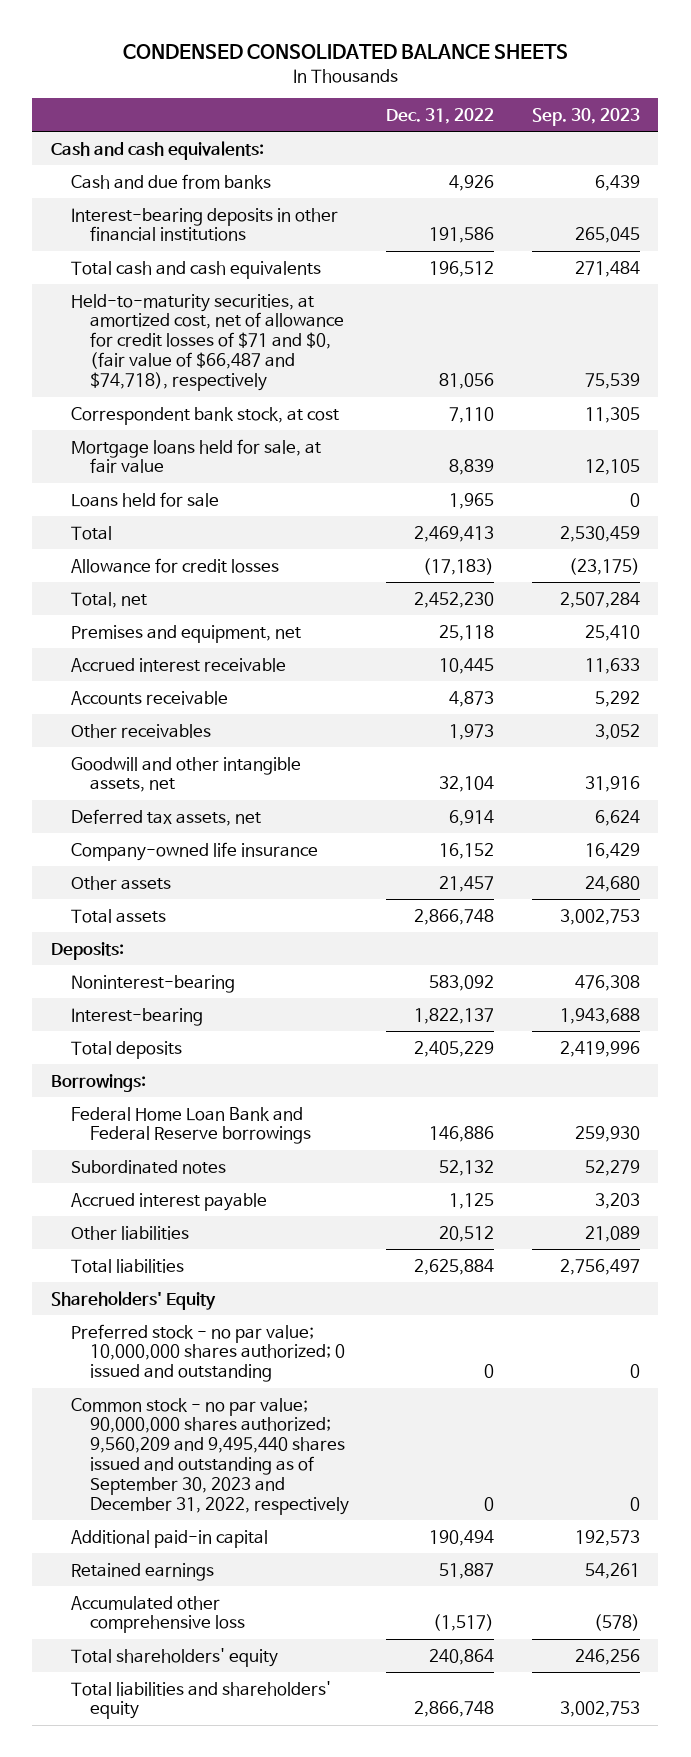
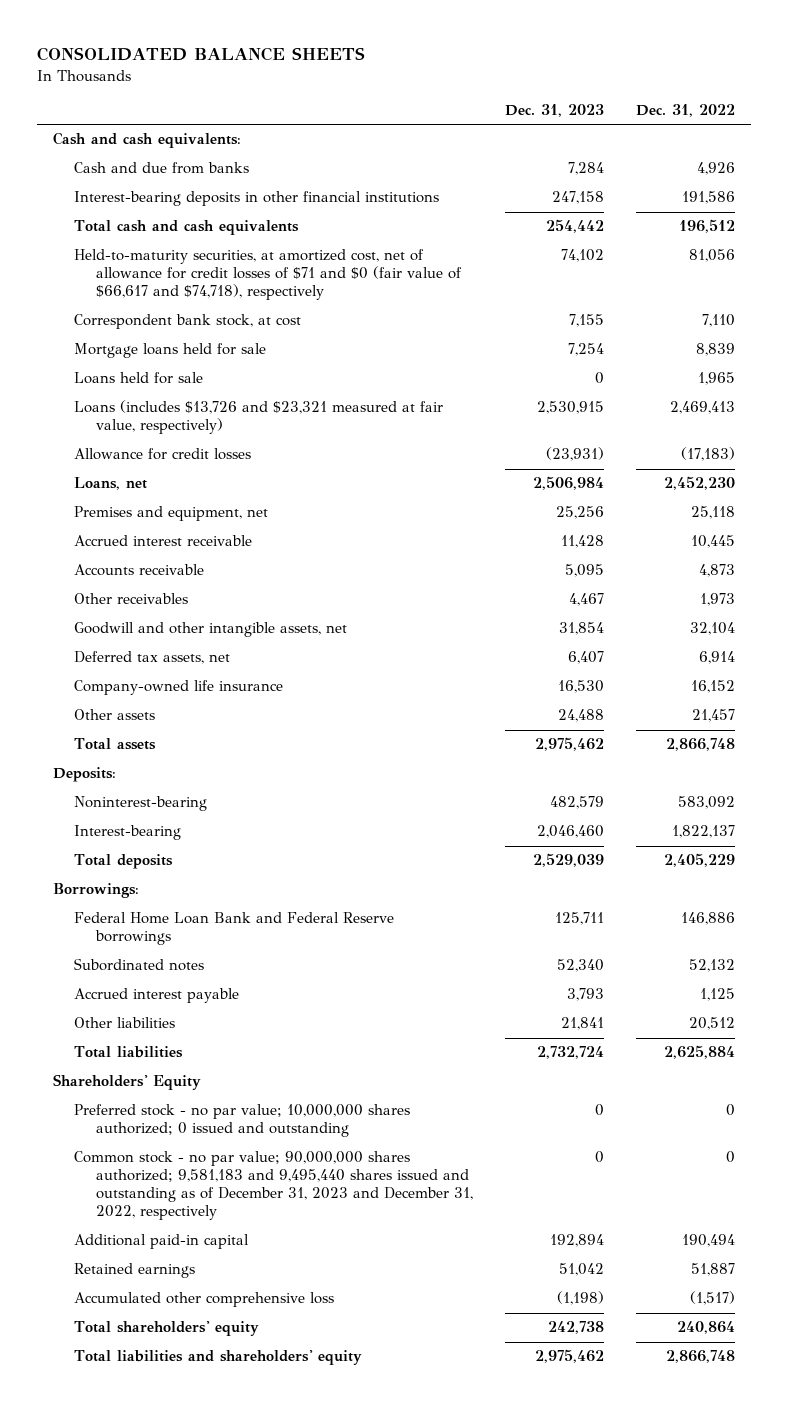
[123,43,569,59] CONDENSED CONSOLIDATED BALANCE SHEETS -> [36,47,365,62] CONSOLIDATED BALANCE SHEETS
[531,107,640,126] Sep. 30, 2023 -> none
none -> [504,104,604,118] Dec. 31, 2023
[70,293,344,392] Held-to-maturity securities, at amortized cost, net of allowance for credit losses of $71 and $0, (fair value of $66,487 and $74,718), respectively -> [74,249,462,301] Held-to-maturity securities, at amortized cost, net of allowance for credit losses of $71 and $0 (fair value of $66,617 and $74,718), respectively
[70,438,321,474] Mortgage loans held for sale, at fair value -> [74,343,267,359] Mortgage loans held for sale
[70,525,112,540] Total -> [74,400,444,435] Loans (includes $13,726 and $23,321 measured at fair value, respectively)
[70,591,147,608] Total, net -> [74,477,148,491] Loans, net
[70,1397,349,1516] Common stock - no par value; 90,000,000 shares authorized; 9,560,209 and 9,495,440 shares issued and outstanding as of September 30, 2023 and December 31, 2022, respectively -> [74,1151,473,1221] Common stock - no par value; 90,000,000 shares authorized; 9,581,183 and 9,495,440 shares issued and outstanding as of December 31, 2023 and December 31, 2022, respectively

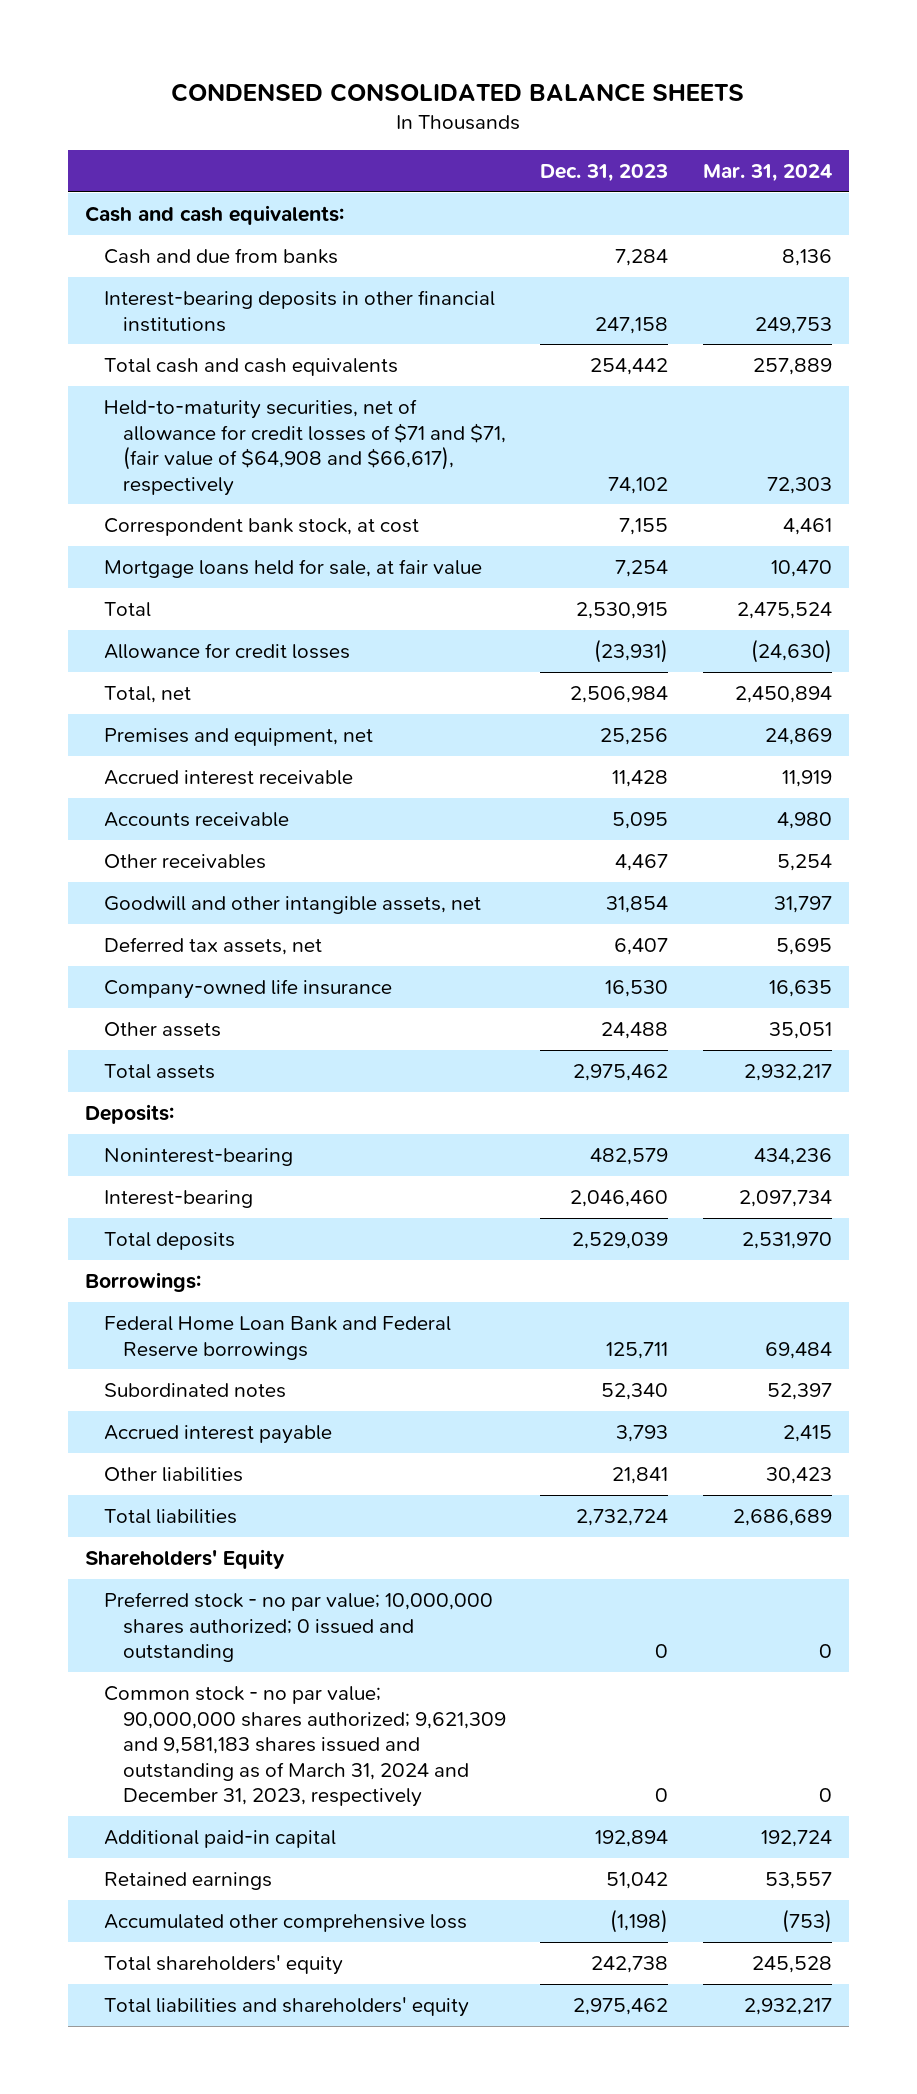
[36,47,365,62] CONSOLIDATED BALANCE SHEETS -> [171,82,745,102] CONDENSED CONSOLIDATED BALANCE SHEETS
[635,104,735,118] Dec. 31, 2022 -> none
none -> [702,164,832,183] Mar. 31, 2024
[74,249,462,301] Held-to-maturity securities, at amortized cost, net of allowance for credit losses of $71 and $0 (fair value of $66,617 and $74,718), respectively -> [103,398,506,496] Held-to-maturity securities, net of allowance for credit losses of $71 and $71, (fair value of $64,908 and $66,617), respectively
[74,372,204,385] Loans held for sale -> none
[74,343,267,359] Mortgage loans held for sale -> [103,558,482,578] Mortgage loans held for sale, at fair value
[74,400,444,435] Loans (includes $13,726 and $23,321 measured at fair value, respectively) -> [103,601,151,617] Total
[74,477,148,491] Loans, net -> [103,685,191,703] Total, net
[74,1151,473,1221] Common stock - no par value; 90,000,000 shares authorized; 9,581,183 and 9,495,440 shares issued and outstanding as of December 31, 2023 and December 31, 2022, respectively -> [103,1685,506,1808] Common stock - no par value; 90,000,000 shares authorized; 9,621,309 and 9,581,183 shares issued and outstanding as of March 31, 2024 and December 31, 2023, respectively

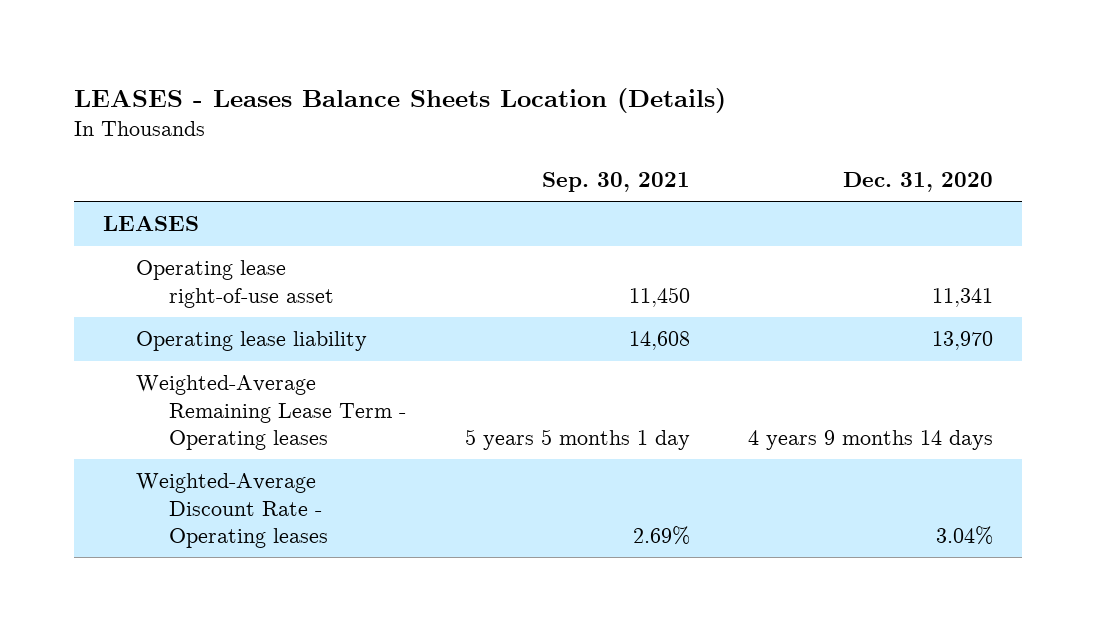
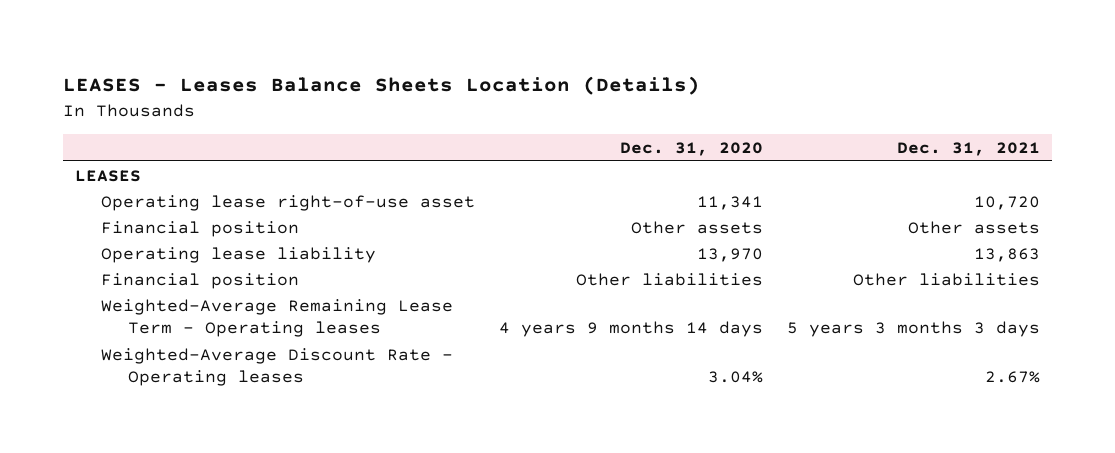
[541,172,690,193] Sep. 30, 2021 -> none
none -> [896,141,1040,156] Dec. 31, 2021
none -> [101,220,300,237] Financial position
none -> [101,272,300,289] Financial position

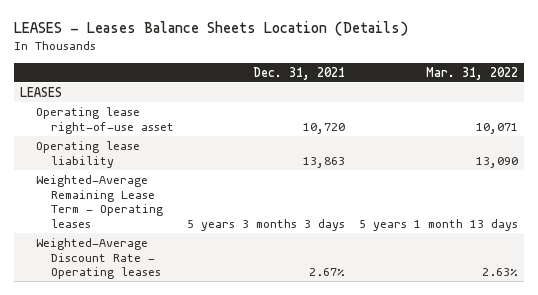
[620,141,764,156] Dec. 31, 2020 -> none
none -> [425,66,518,80] Mar. 31, 2022
[101,220,300,237] Financial position -> none
[101,272,300,289] Financial position -> none

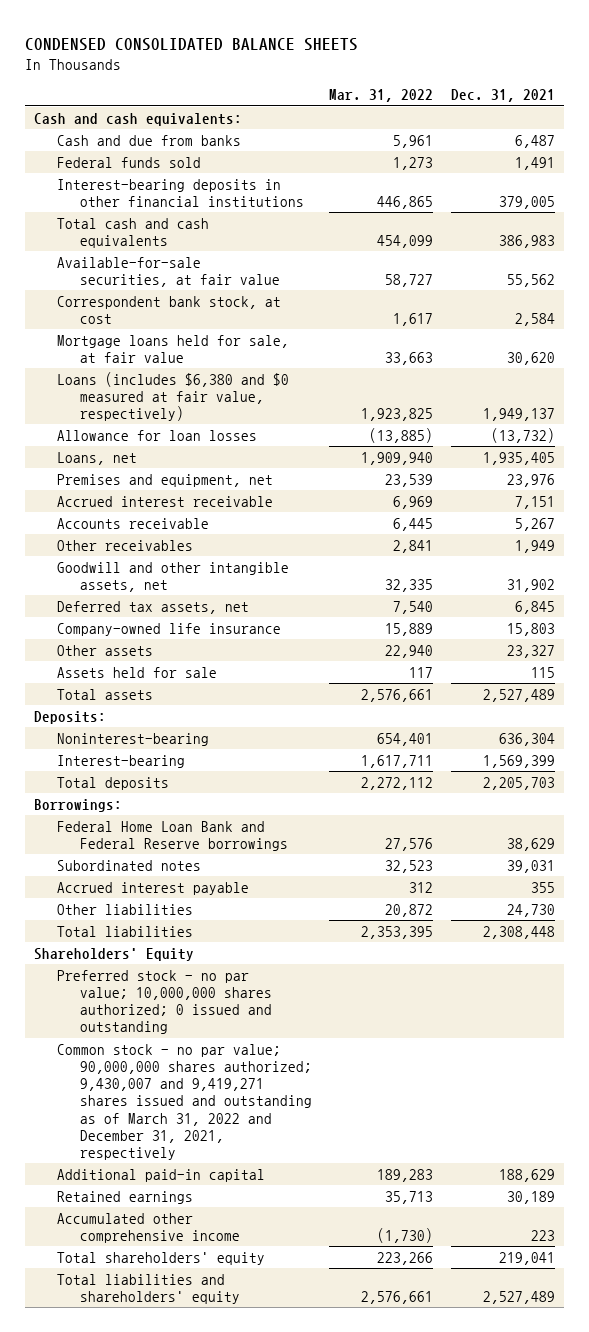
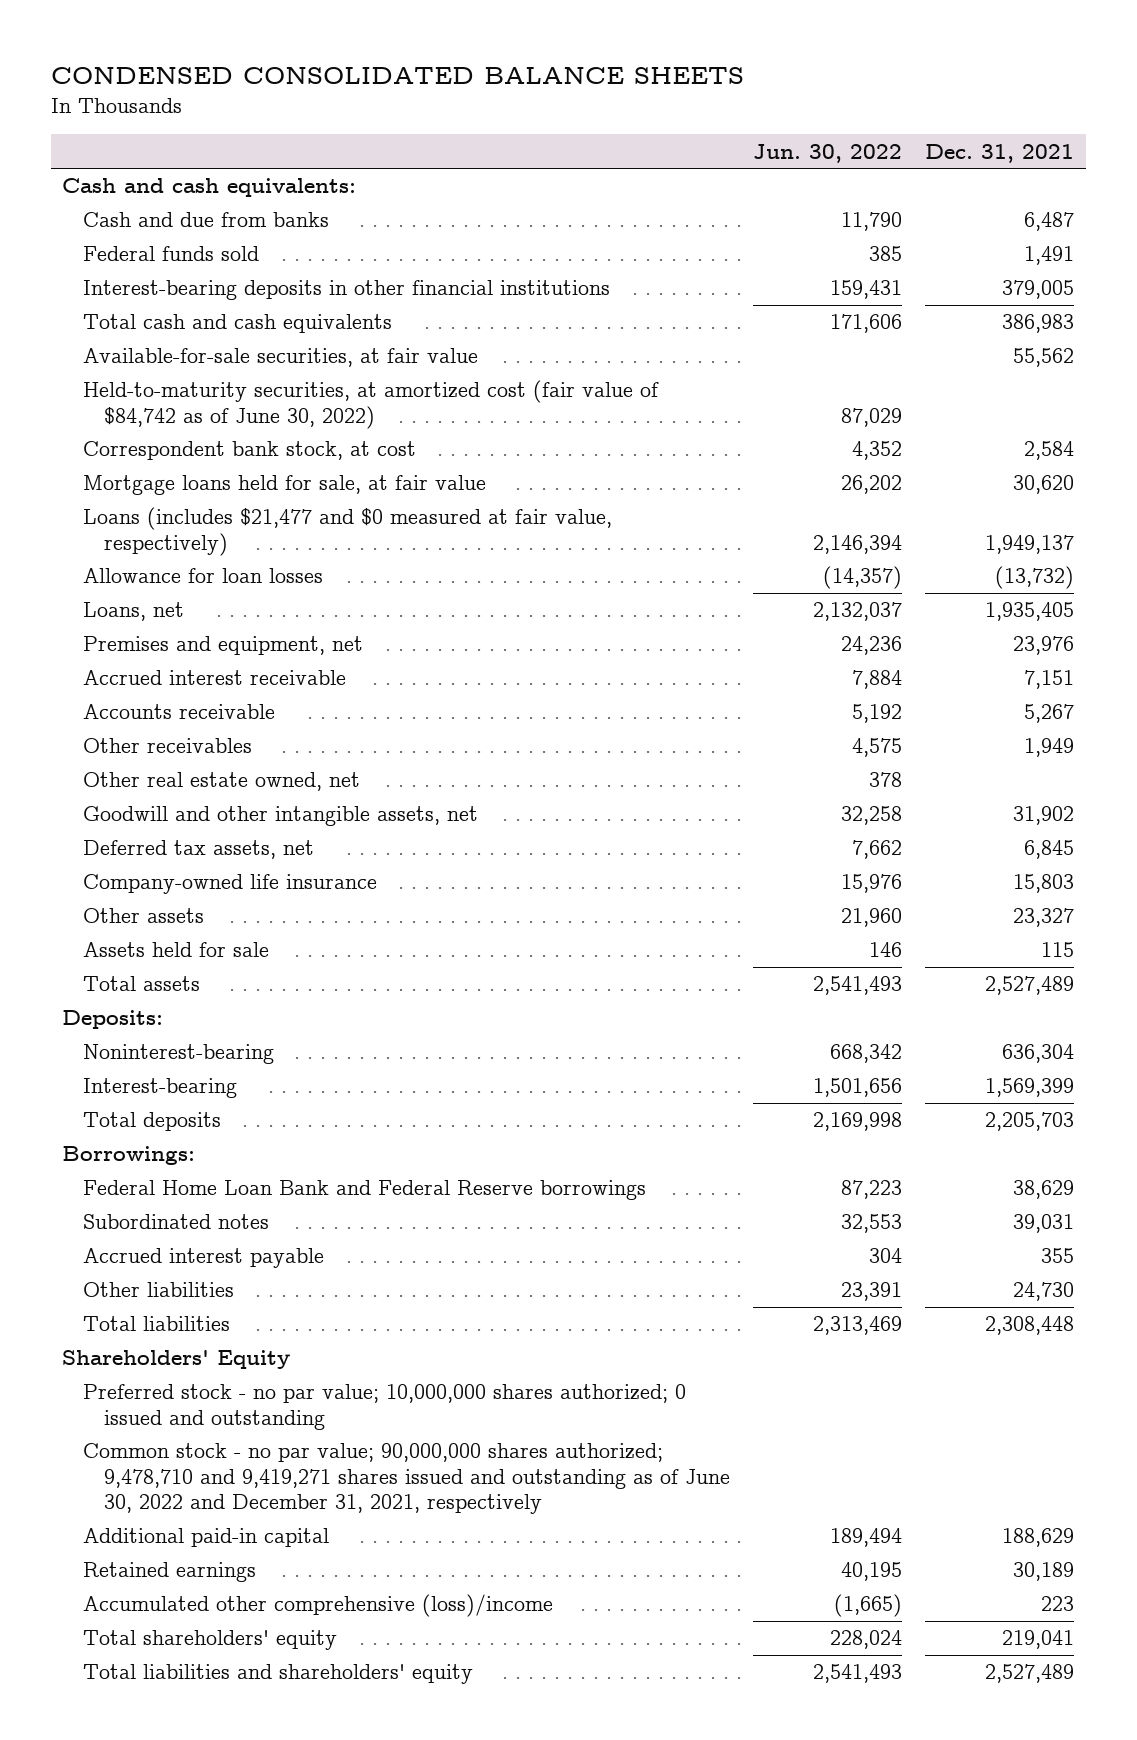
[329,89,434,103] Mar. 31, 2022 -> none
none -> [753,143,903,163] Jun. 30, 2022
none -> [83,380,660,429] Held-to-maturity securities, at amortized cost (fair value of $84,742 as of June 30, 2022)
[56,371,289,422] Loans (includes $6,380 and $0 measured at fair value, respectively) -> [83,507,613,556] Loans (includes $21,477 and $0 measured at fair value, respectively)
none -> [83,772,361,792] Other real estate owned, net
[56,1043,312,1161] Common stock - no par value; 90,000,000 shares authorized; 9,430,007 and 9,419,271 shares issued and outstanding as of March 31, 2022 and December 31, 2021, respectively -> [83,1443,730,1515] Common stock - no par value; 90,000,000 shares authorized; 9,478,710 and 9,419,271 shares issued and outstanding as of June 30, 2022 and December 31, 2021, respectively
[56,1212,240,1243] Accumulated other comprehensive income -> [83,1594,554,1618] Accumulated other comprehensive (loss)/income

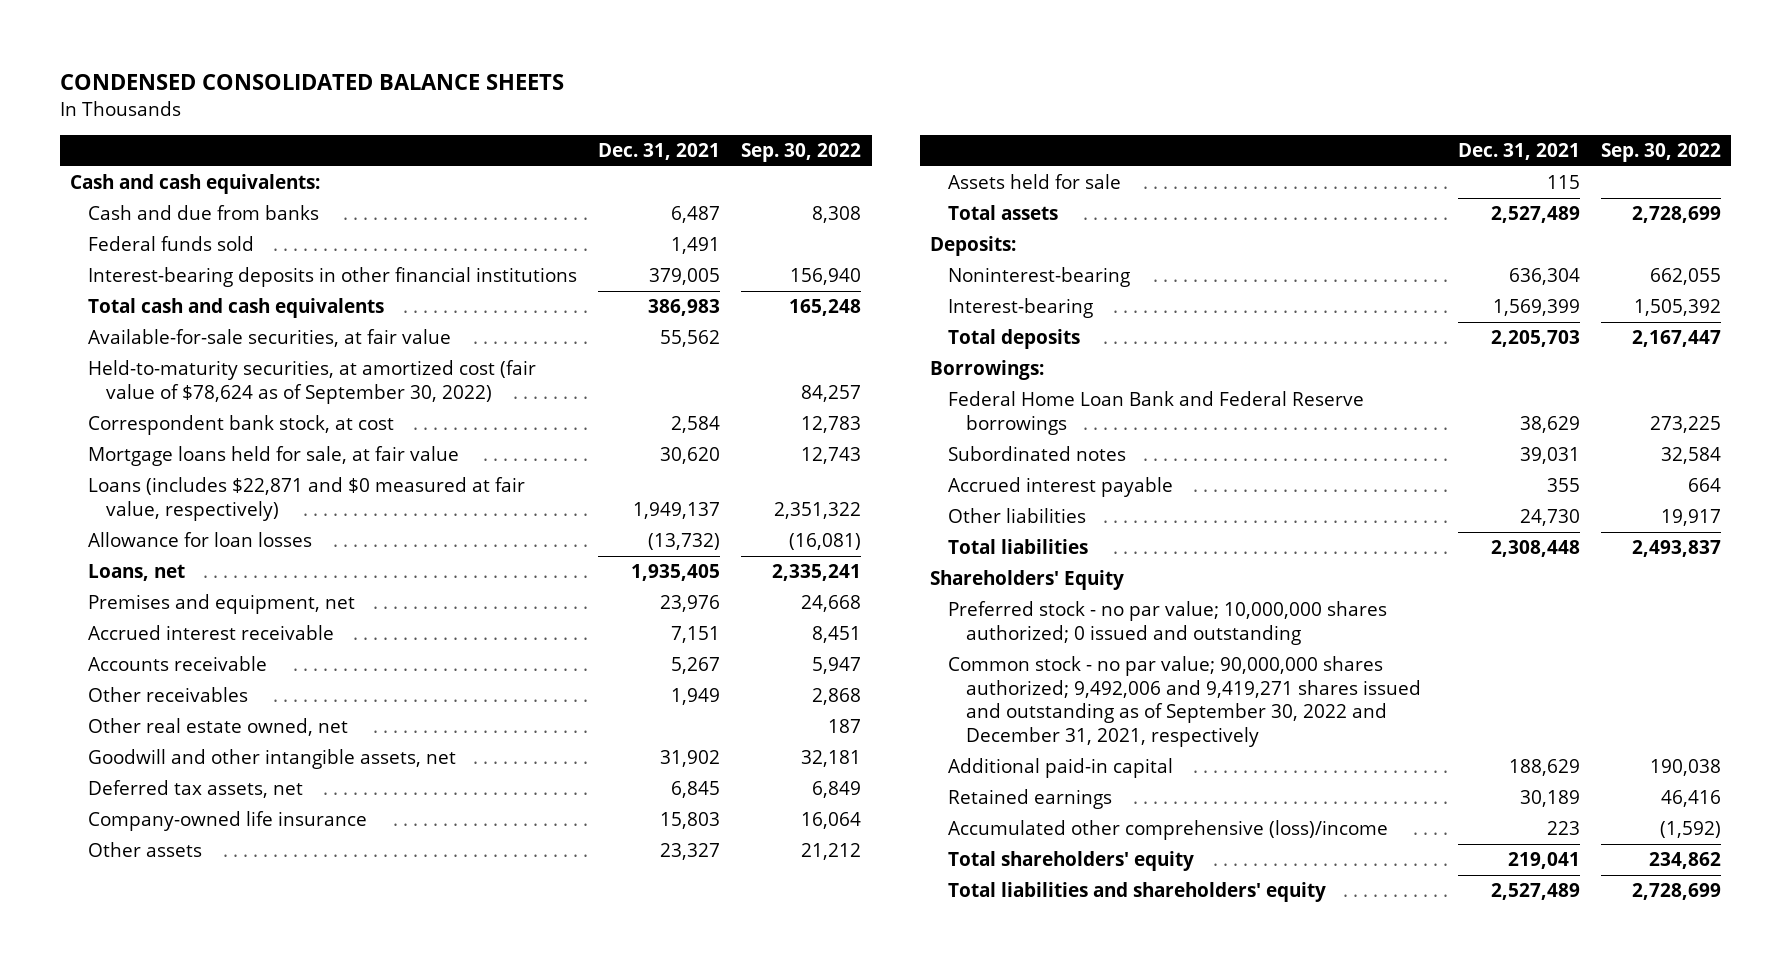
[753,143,903,163] Jun. 30, 2022 -> none
none -> [741,143,862,163] Sep. 30, 2022
[83,380,660,429] Held-to-maturity securities, at amortized cost (fair value of $84,742 as of June 30, 2022) -> [88,360,537,404] Held-to-maturity securities, at amortized cost (fair value of $78,624 as of September 30, 2022)
[83,507,613,556] Loans (includes $21,477 and $0 measured at fair value, respectively) -> [88,477,526,521] Loans (includes $22,871 and $0 measured at fair value, respectively)
[83,1443,730,1515] Common stock - no par value; 90,000,000 shares authorized; 9,478,710 and 9,419,271 shares issued and outstanding as of June 30, 2022 and December 31, 2021, respectively -> [948,656,1422,747] Common stock - no par value; 90,000,000 shares authorized; 9,492,006 and 9,419,271 shares issued and outstanding as of September 30, 2022 and December 31, 2021, respectively

